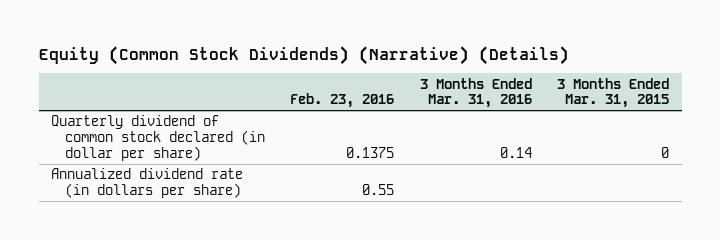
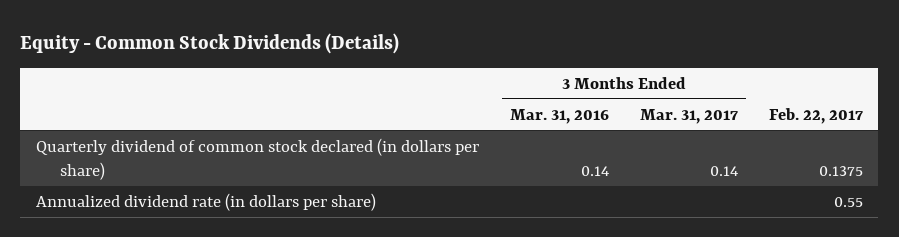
[38,45,569,65] Equity (Common Stock Dividends) (Narrative) (Details) -> [20,33,400,55] Equity - Common Stock Dividends (Details)
[290,93,395,109] Feb. 23, 2016 -> none
[556,77,669,109] 3 Months Ended Mar. 31, 2015 -> none
none -> [639,108,738,124] Mar. 31, 2017
none -> [768,107,863,124] Feb. 22, 2017
[51,115,265,161] Quarterly dividend of common stock declared (in dollar per share) -> [35,137,479,180] Quarterly dividend of common stock declared (in dollars per share)

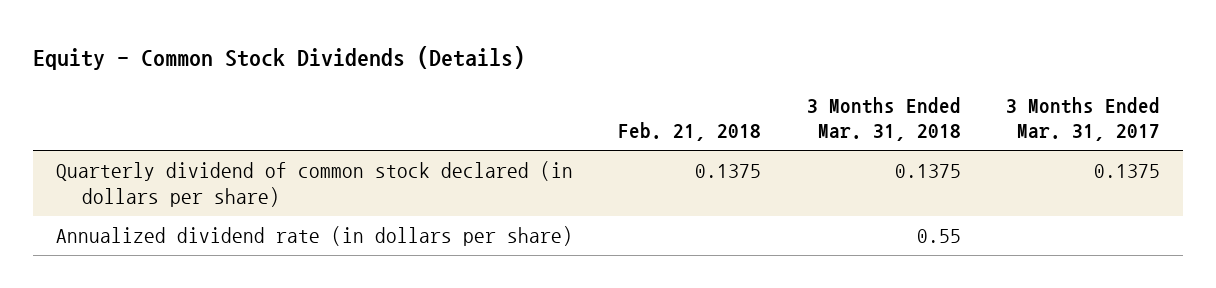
[509,108,609,124] Mar. 31, 2016 -> none
[768,107,863,124] Feb. 22, 2017 -> none
none -> [618,122,762,142] Feb. 21, 2018
none -> [806,96,961,142] 3 Months Ended Mar. 31, 2018
[709,165,738,176] 0.14 -> [1093,164,1160,179] 0.1375

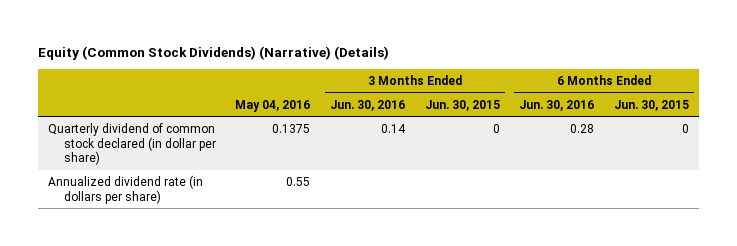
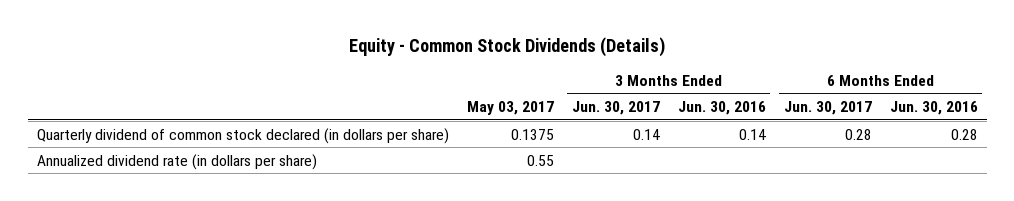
[38,45,390,60] Equity (Common Stock Dividends) (Narrative) (Details) -> [349,37,666,58] Equity - Common Stock Dividends (Details)
[235,99,311,112] May 04, 2016 -> none
[424,99,500,111] Jun. 30, 2015 -> none
[614,99,690,111] Jun. 30, 2015 -> none
none -> [466,101,554,116] May 03, 2017
none -> [571,101,660,116] Jun. 30, 2017
none -> [783,101,872,116] Jun. 30, 2017
[48,123,216,166] Quarterly dividend of common stock declared (in dollar per share) -> [36,127,449,144] Quarterly dividend of common stock declared (in dollars per share)

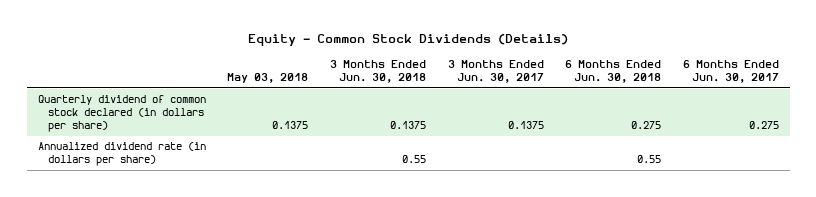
[466,101,554,116] May 03, 2017 -> none
[677,101,766,116] Jun. 30, 2016 -> none
[889,101,978,116] Jun. 30, 2016 -> none
none -> [227,73,309,84] May 03, 2018
none -> [329,60,426,84] 3 Months Ended Jun. 30, 2018
none -> [565,60,662,84] 6 Months Ended Jun. 30, 2018
[632,128,660,140] 0.14 -> [507,121,544,130] 0.1375
[844,128,872,140] 0.28 -> [748,121,779,130] 0.275

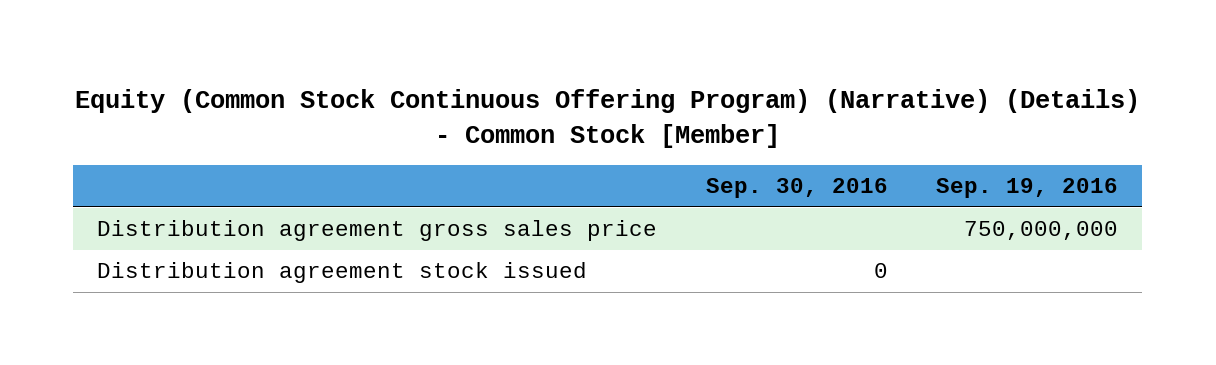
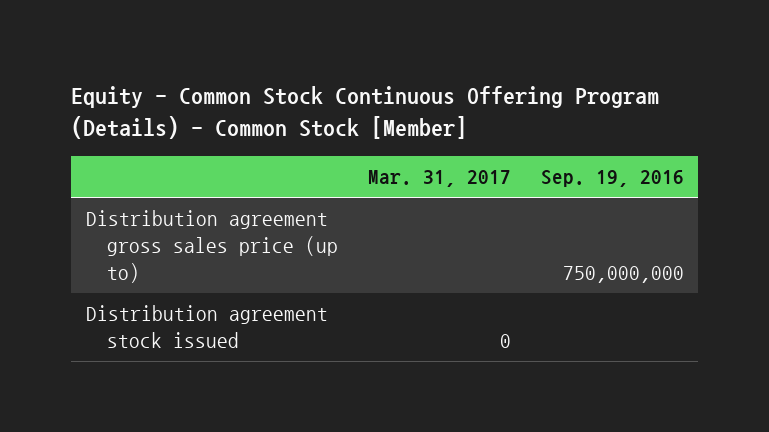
[74,88,1140,148] Equity (Common Stock Continuous Offering Program) (Narrative) (Details) - Common Stock [Member] -> [70,86,659,140] Equity - Common Stock Continuous Offering Program (Details) - Common Stock [Member]
[705,178,888,199] Sep. 30, 2016 -> none
none -> [368,170,512,188] Mar. 31, 2017
[97,220,658,242] Distribution agreement gross sales price -> [85,210,339,283] Distribution agreement gross sales price (up to)

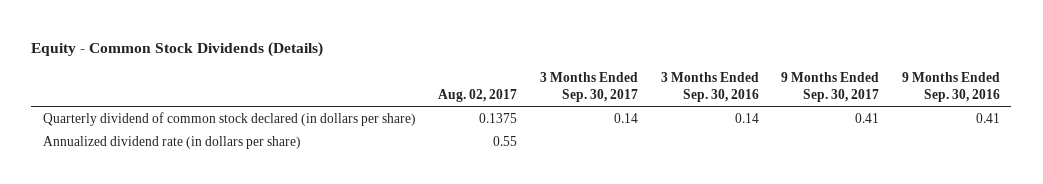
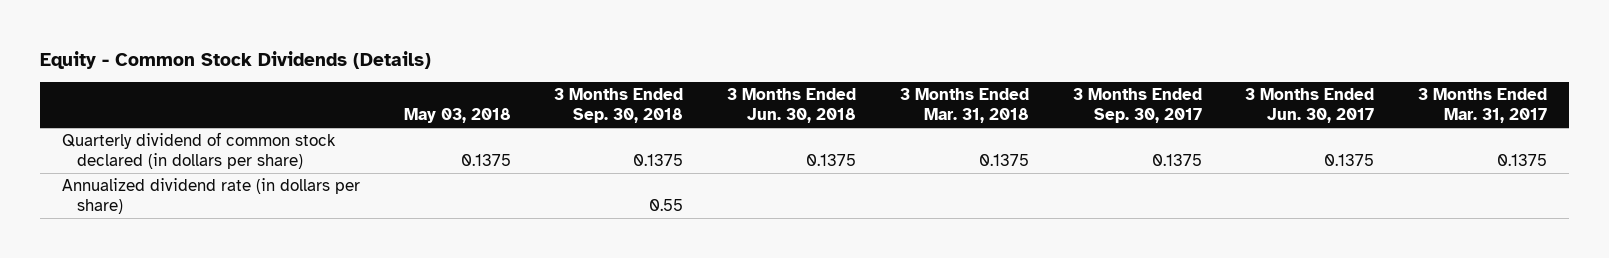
[438,89,518,103] Aug. 02, 2017 -> none
[660,71,759,103] 3 Months Ended Sep. 30, 2016 -> none
[781,71,880,103] 9 Months Ended Sep. 30, 2017 -> none
[901,71,1000,103] 9 Months Ended Sep. 30, 2016 -> none
none -> [403,108,511,124] May 03, 2018
none -> [554,87,684,124] 3 Months Ended Sep. 30, 2018
none -> [727,87,857,124] 3 Months Ended Jun. 30, 2018
none -> [899,87,1029,124] 3 Months Ended Mar. 31, 2018
none -> [1245,87,1375,124] 3 Months Ended Jun. 30, 2017
none -> [1417,87,1547,124] 3 Months Ended Mar. 31, 2017
[614,112,639,123] 0.14 -> [1151,154,1202,167] 0.1375

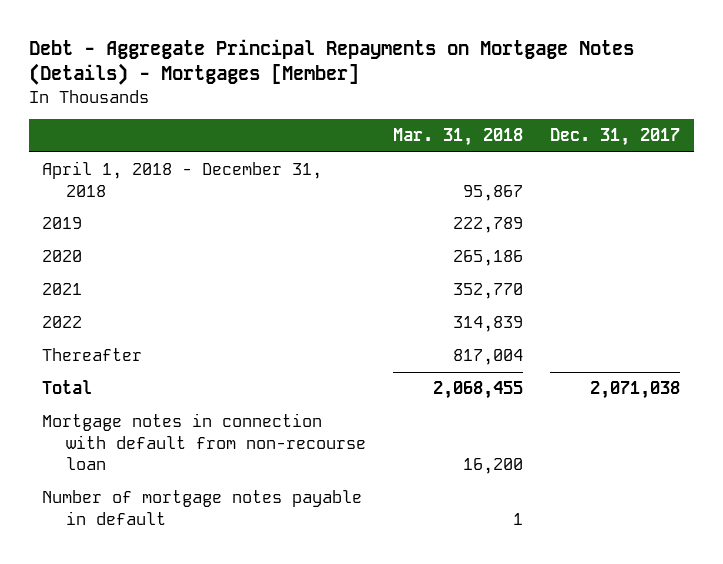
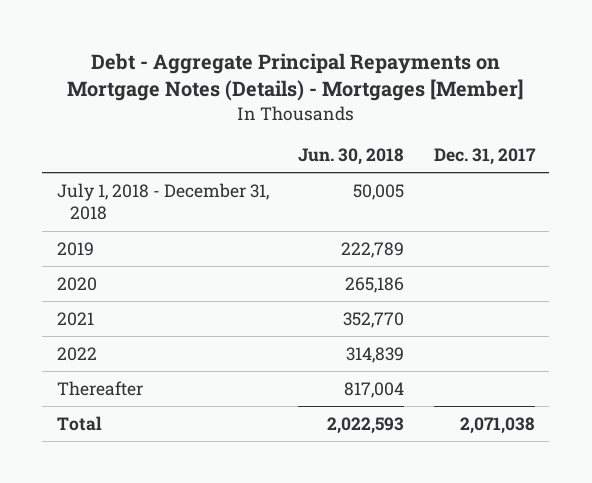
[393,128,524,147] Mar. 31, 2018 -> none
none -> [298,147,405,165] Jun. 30, 2018
[42,161,323,197] April 1, 2018 - December 31, 2018 -> [57,182,270,221] July 1, 2018 - December 31, 2018
[42,413,367,471] Mortgage notes in connection with default from non-recourse loan -> none
[42,490,363,525] Number of mortgage notes payable in default -> none

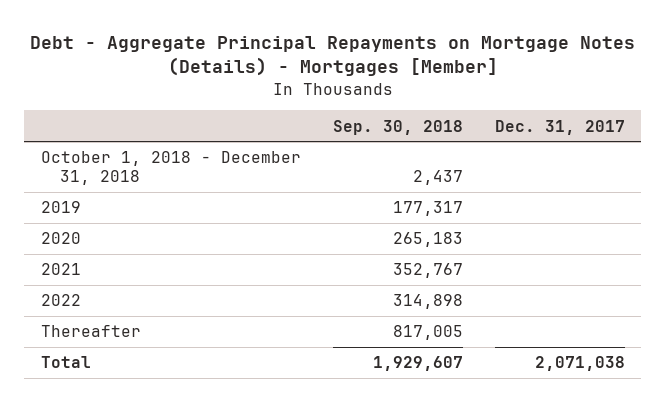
[298,147,405,165] Jun. 30, 2018 -> none
none -> [332,119,463,135] Sep. 30, 2018
[57,182,270,221] July 1, 2018 - December 31, 2018 -> [40,151,301,186] October 1, 2018 - December 31, 2018

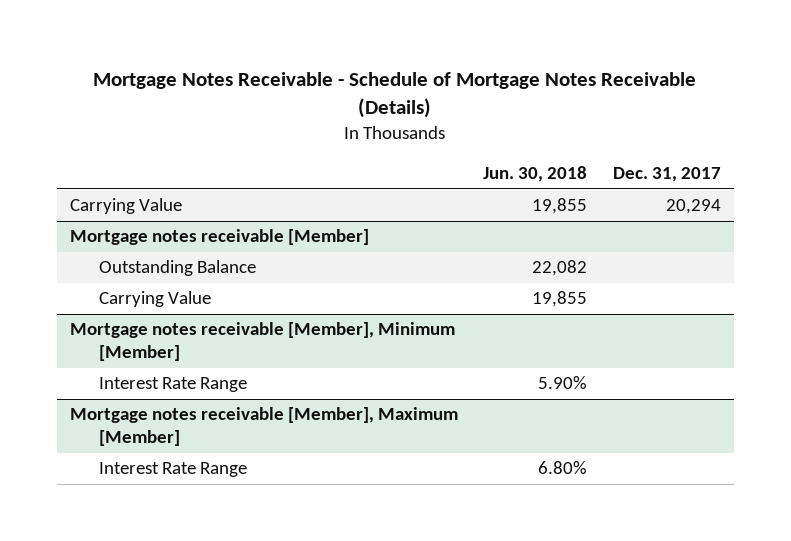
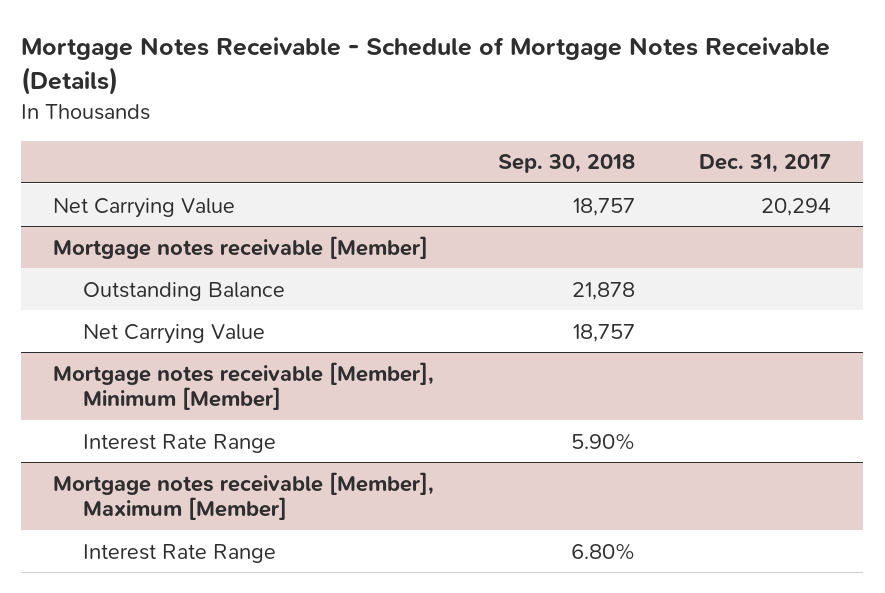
[483,166,588,183] Jun. 30, 2018 -> none
none -> [498,154,636,174] Sep. 30, 2018
[69,198,182,215] Carrying Value -> [53,197,236,218] Net Carrying Value
[98,291,211,308] Carrying Value -> [83,323,266,344] Net Carrying Value

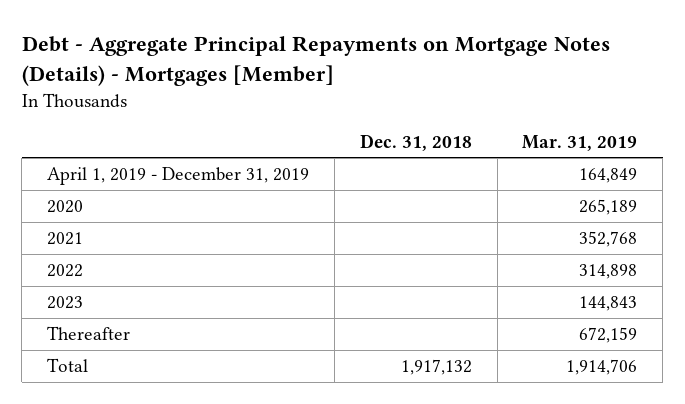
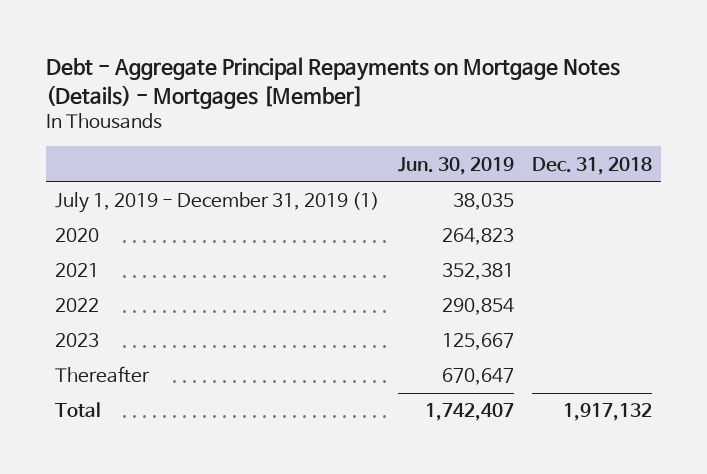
[522,134,638,151] Mar. 31, 2019 -> none
none -> [397,156,514,175] Jun. 30, 2019
[47,167,310,186] April 1, 2019 - December 31, 2019 -> [55,192,380,214] July 1, 2019 - December 31, 2019 (1)

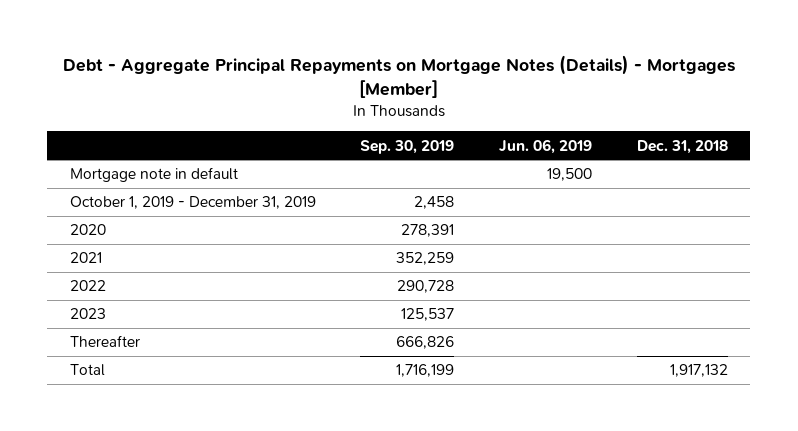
[397,156,514,175] Jun. 30, 2019 -> none
none -> [360,139,455,154] Sep. 30, 2019
none -> [499,138,593,154] Jun. 06, 2019
none -> [69,167,238,183] Mortgage note in default
[55,192,380,214] July 1, 2019 - December 31, 2019 (1) -> [69,196,316,210] October 1, 2019 - December 31, 2019

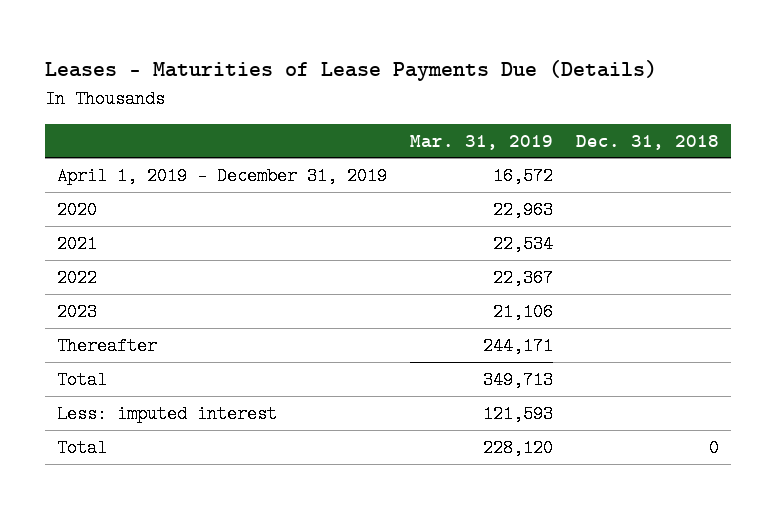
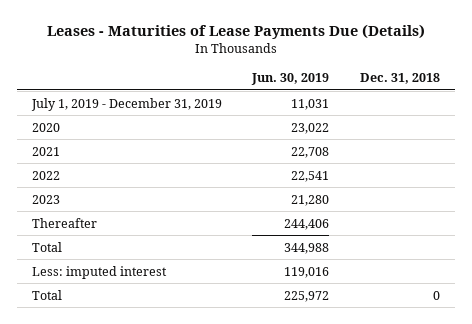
[409,134,553,150] Mar. 31, 2019 -> none
none -> [251,73,330,86] Jun. 30, 2019
[56,166,387,185] April 1, 2019 - December 31, 2019 -> [31,97,223,111] July 1, 2019 - December 31, 2019

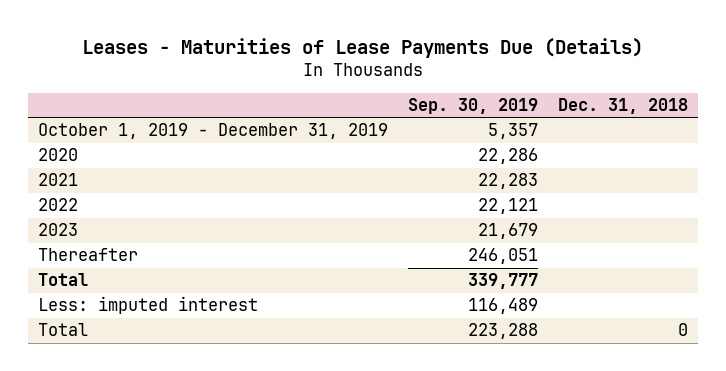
[251,73,330,86] Jun. 30, 2019 -> none
none -> [408,98,539,115] Sep. 30, 2019
[31,97,223,111] July 1, 2019 - December 31, 2019 -> [38,123,389,140] October 1, 2019 - December 31, 2019

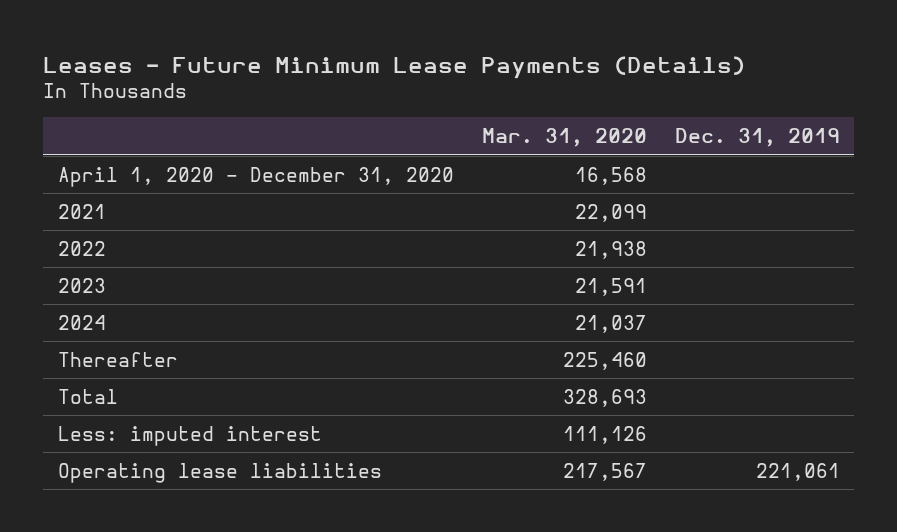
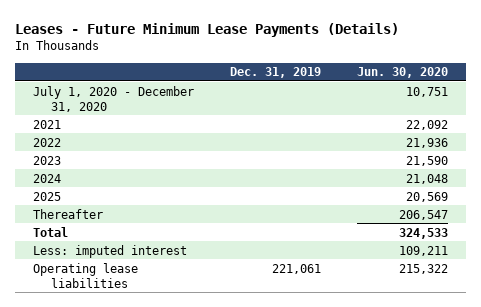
[481,128,647,148] Mar. 31, 2020 -> none
none -> [356,67,448,79] Jun. 30, 2020
[57,166,454,187] April 1, 2020 - December 31, 2020 -> [32,85,194,112] July 1, 2020 - December 31, 2020
none -> [32,191,61,201] 2025

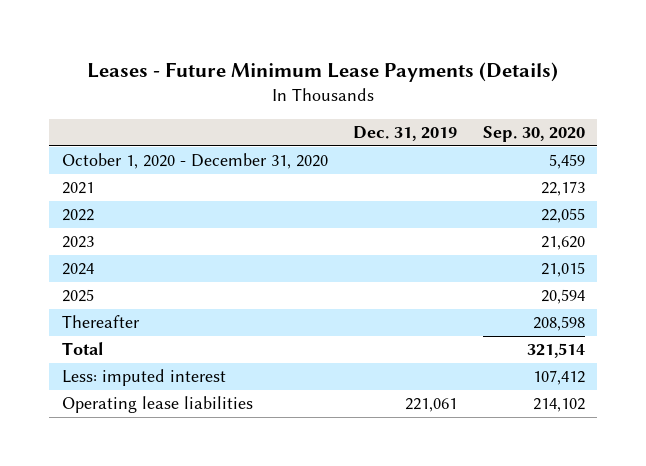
[356,67,448,79] Jun. 30, 2020 -> none
none -> [482,125,585,142] Sep. 30, 2020
[32,85,194,112] July 1, 2020 - December 31, 2020 -> [61,153,328,170] October 1, 2020 - December 31, 2020

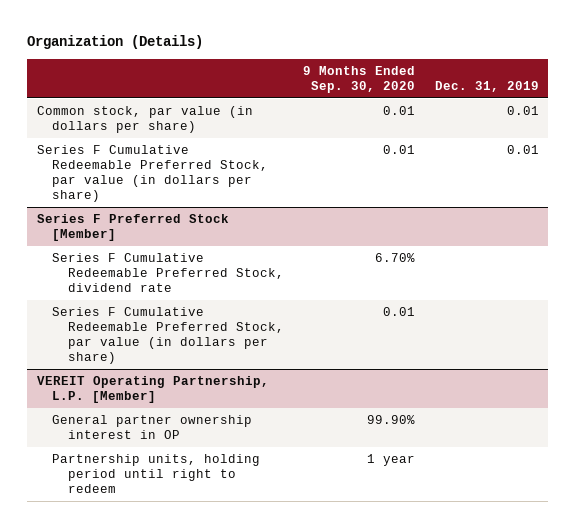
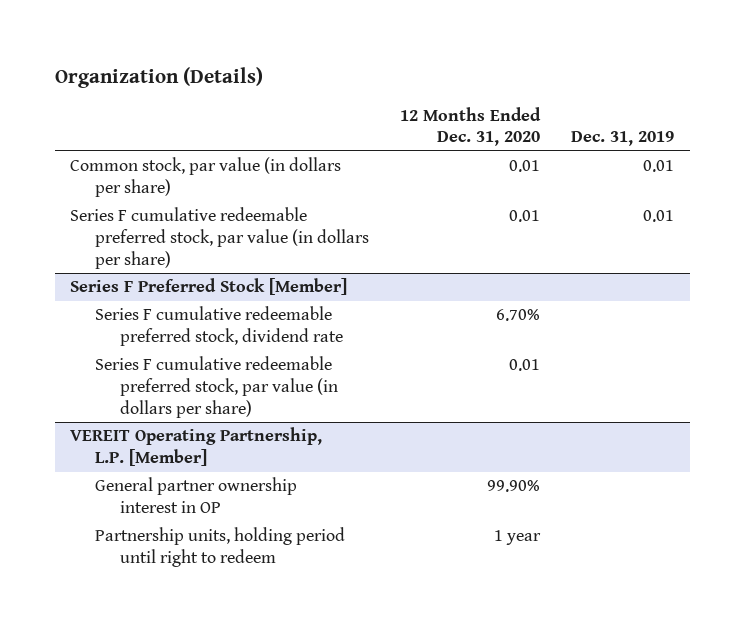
[303,65,416,93] 9 Months Ended Sep. 30, 2020 -> none
none -> [400,106,542,147] 12 Months Ended Dec. 31, 2020
[36,144,269,203] Series F Cumulative Redeemable Preferred Stock, par value (in dollars per share) -> [70,207,369,270] Series F cumulative redeemable preferred stock, par value (in dollars per share)
[52,252,284,293] Series F Cumulative Redeemable Preferred Stock, dividend rate -> [94,306,343,347] Series F cumulative redeemable preferred stock, dividend rate
[52,306,284,365] Series F Cumulative Redeemable Preferred Stock, par value (in dollars per share) -> [94,356,338,419] Series F cumulative redeemable preferred stock, par value (in dollars per share)

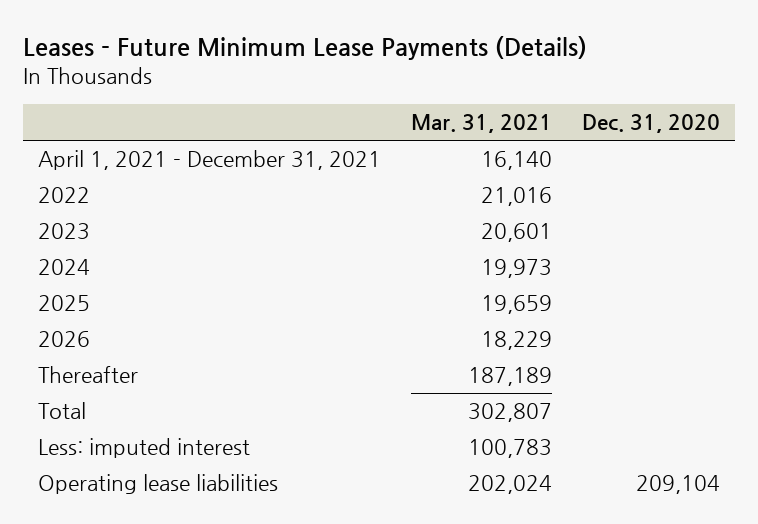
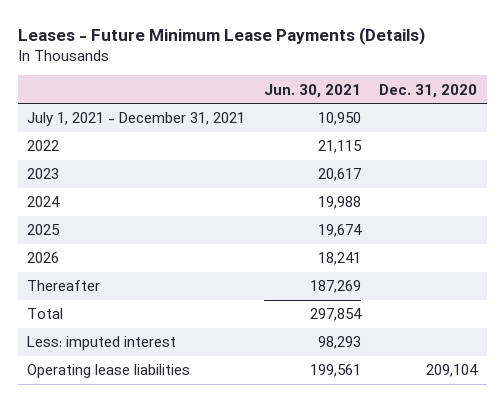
[411,114,553,134] Mar. 31, 2021 -> none
none -> [263,83,361,98] Jun. 30, 2021
[38,150,382,171] April 1, 2021 - December 31, 2021 -> [26,112,245,127] July 1, 2021 - December 31, 2021

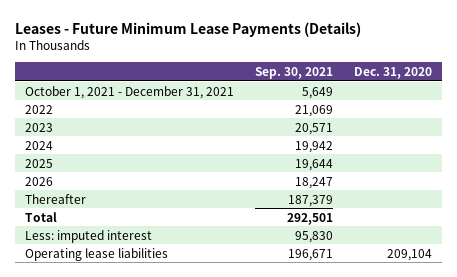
[263,83,361,98] Jun. 30, 2021 -> none
none -> [254,67,333,80] Sep. 30, 2021
[26,112,245,127] July 1, 2021 - December 31, 2021 -> [25,85,235,99] October 1, 2021 - December 31, 2021

